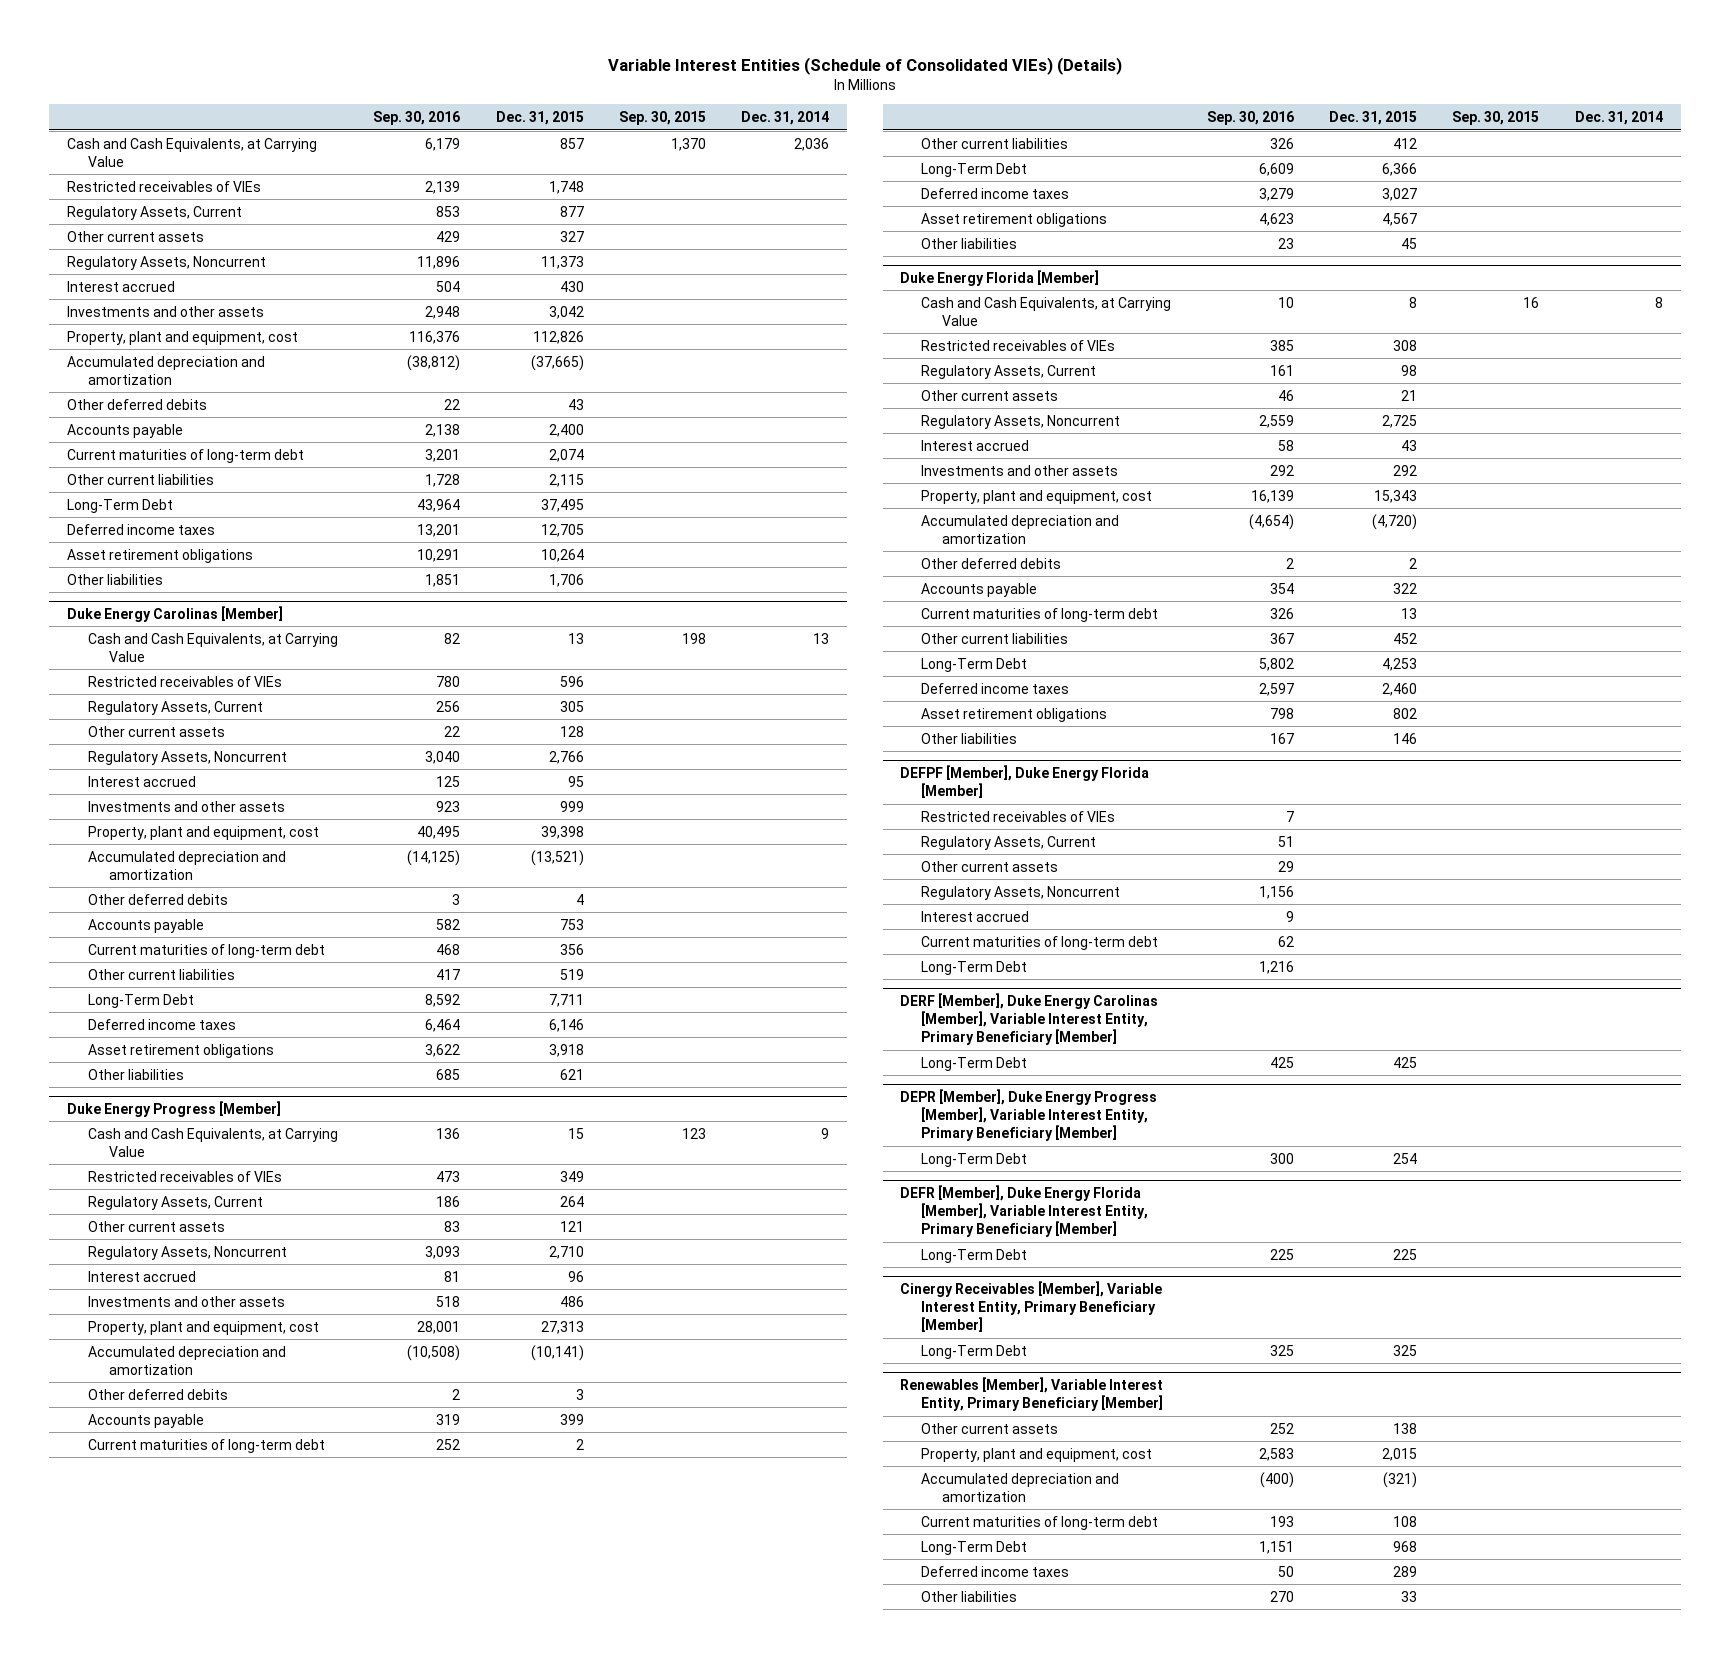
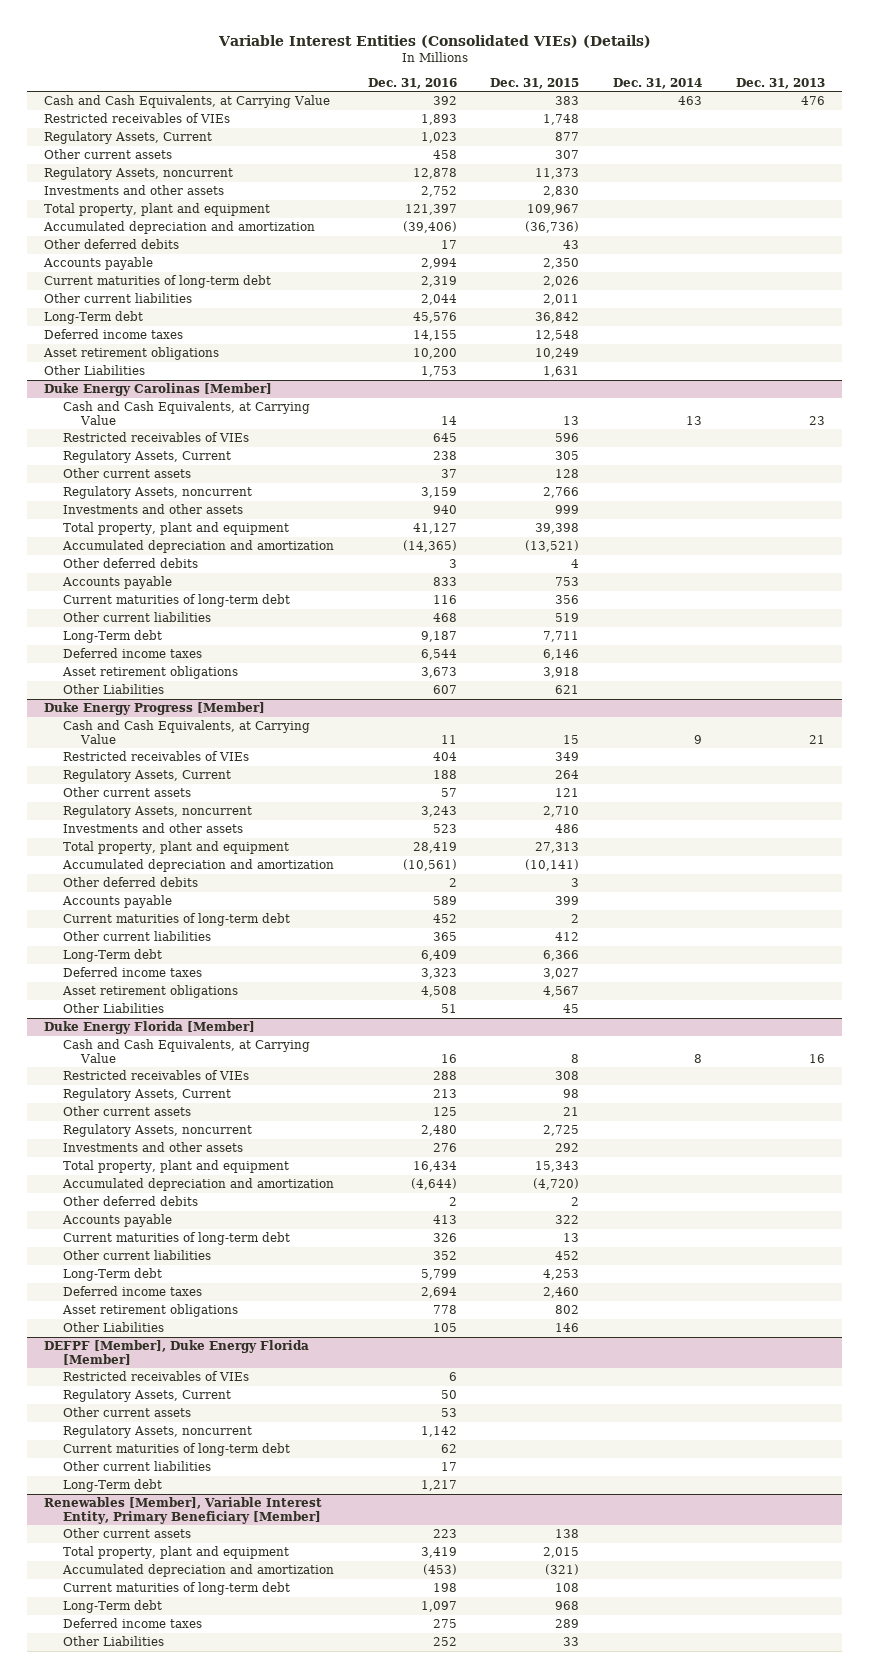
[607,57,1122,76] Variable Interest Entities (Schedule of Consolidated VIEs) (Details) -> [217,34,651,48] Variable Interest Entities (Consolidated VIEs) (Details)
[373,111,461,126] Sep. 30, 2016 -> none
[619,111,707,126] Sep. 30, 2015 -> none
none -> [367,78,457,90] Dec. 31, 2016
none -> [736,78,826,90] Dec. 31, 2013
[559,137,584,149] 857 -> [555,96,580,106] 383
[794,137,830,151] 2,036 -> [678,96,703,106] 463
[66,280,175,292] Interest accrued -> none
[559,230,584,242] 327 -> [555,150,580,160] 307
[66,255,266,270] Regulatory Assets, Noncurrent -> [44,167,234,181] Regulatory Assets, noncurrent
[548,305,584,319] 3,042 -> [543,186,580,198] 2,830
[66,330,298,345] Property, plant and equipment, cost -> [44,203,271,217] Total property, plant and equipment
[532,330,584,344] 112,826 -> [527,204,580,216] 109,967
[530,354,584,371] (37,665) -> [525,221,580,234] (36,736)
[548,423,584,437] 2,400 -> [543,258,580,270] 2,350
[548,448,584,462] 2,074 -> [543,276,580,288] 2,026
[548,473,584,487] 2,115 -> [543,294,580,306] 2,011
[66,498,173,513] Long-Term Debt -> [44,311,144,325] Long-Term debt
[540,498,584,512] 37,495 -> [535,312,580,324] 36,842
[540,523,584,537] 12,705 -> [535,330,580,342] 12,548
[540,548,584,562] 10,264 -> [535,348,580,360] 10,249
[66,573,163,585] Other liabilities -> [44,365,146,376] Other Liabilities
[548,573,584,587] 1,706 -> [543,366,580,378] 1,631
[87,775,196,787] Interest accrued -> none
[87,750,287,765] Regulatory Assets, Noncurrent -> [62,486,252,500] Regulatory Assets, noncurrent
[87,825,319,840] Property, plant and equipment, cost -> [62,522,289,536] Total property, plant and equipment
[87,993,194,1008] Long-Term Debt -> [62,630,162,644] Long-Term debt
[87,1068,184,1080] Other liabilities -> [62,684,164,695] Other Liabilities
[87,1270,196,1282] Interest accrued -> none
[87,1245,287,1260] Regulatory Assets, Noncurrent -> [62,805,252,819] Regulatory Assets, noncurrent
[87,1320,319,1335] Property, plant and equipment, cost -> [62,841,289,855] Total property, plant and equipment
[921,162,1028,177] Long-Term Debt -> [62,949,162,963] Long-Term debt
[921,237,1018,249] Other liabilities -> [62,1003,164,1014] Other Liabilities
[921,439,1030,451] Interest accrued -> none
[921,414,1121,429] Regulatory Assets, Noncurrent -> [62,1124,252,1138] Regulatory Assets, noncurrent
[921,489,1153,504] Property, plant and equipment, cost -> [62,1160,289,1174] Total property, plant and equipment
[921,657,1028,672] Long-Term Debt -> [62,1268,162,1282] Long-Term debt
[921,732,1018,744] Other liabilities -> [62,1322,164,1333] Other Liabilities
[921,910,1030,922] Interest accrued -> none
[921,885,1121,900] Regulatory Assets, Noncurrent -> [62,1425,252,1439] Regulatory Assets, noncurrent
[900,992,1159,1046] DERF [Member], Duke Energy Carolinas [Member], Variable Interest Entity, Primary Beneficiary [Member] -> none
[921,1056,1028,1071] Long-Term Debt -> none
[900,1088,1158,1142] DEPR [Member], Duke Energy Progress [Member], Variable Interest Entity, Primary Beneficiary [Member] -> none
[921,1152,1028,1167] Long-Term Debt -> none
[900,1184,1149,1238] DEFR [Member], Duke Energy Florida [Member], Variable Interest Entity, Primary Beneficiary [Member] -> none
[921,1248,1028,1263] Long-Term Debt -> none
[900,1280,1163,1333] Cinergy Receivables [Member], Variable Interest Entity, Primary Beneficiary [Member] -> none
[921,1344,1028,1359] Long-Term Debt -> none
none -> [62,1461,211,1472] Other current liabilities
[921,960,1028,975] Long-Term Debt -> [62,1479,162,1493] Long-Term debt
[921,1447,1153,1462] Property, plant and equipment, cost -> [62,1546,289,1560] Total property, plant and equipment
[921,1540,1028,1555] Long-Term Debt -> [62,1600,162,1614] Long-Term debt
[921,1590,1018,1602] Other liabilities -> [62,1636,164,1647] Other Liabilities

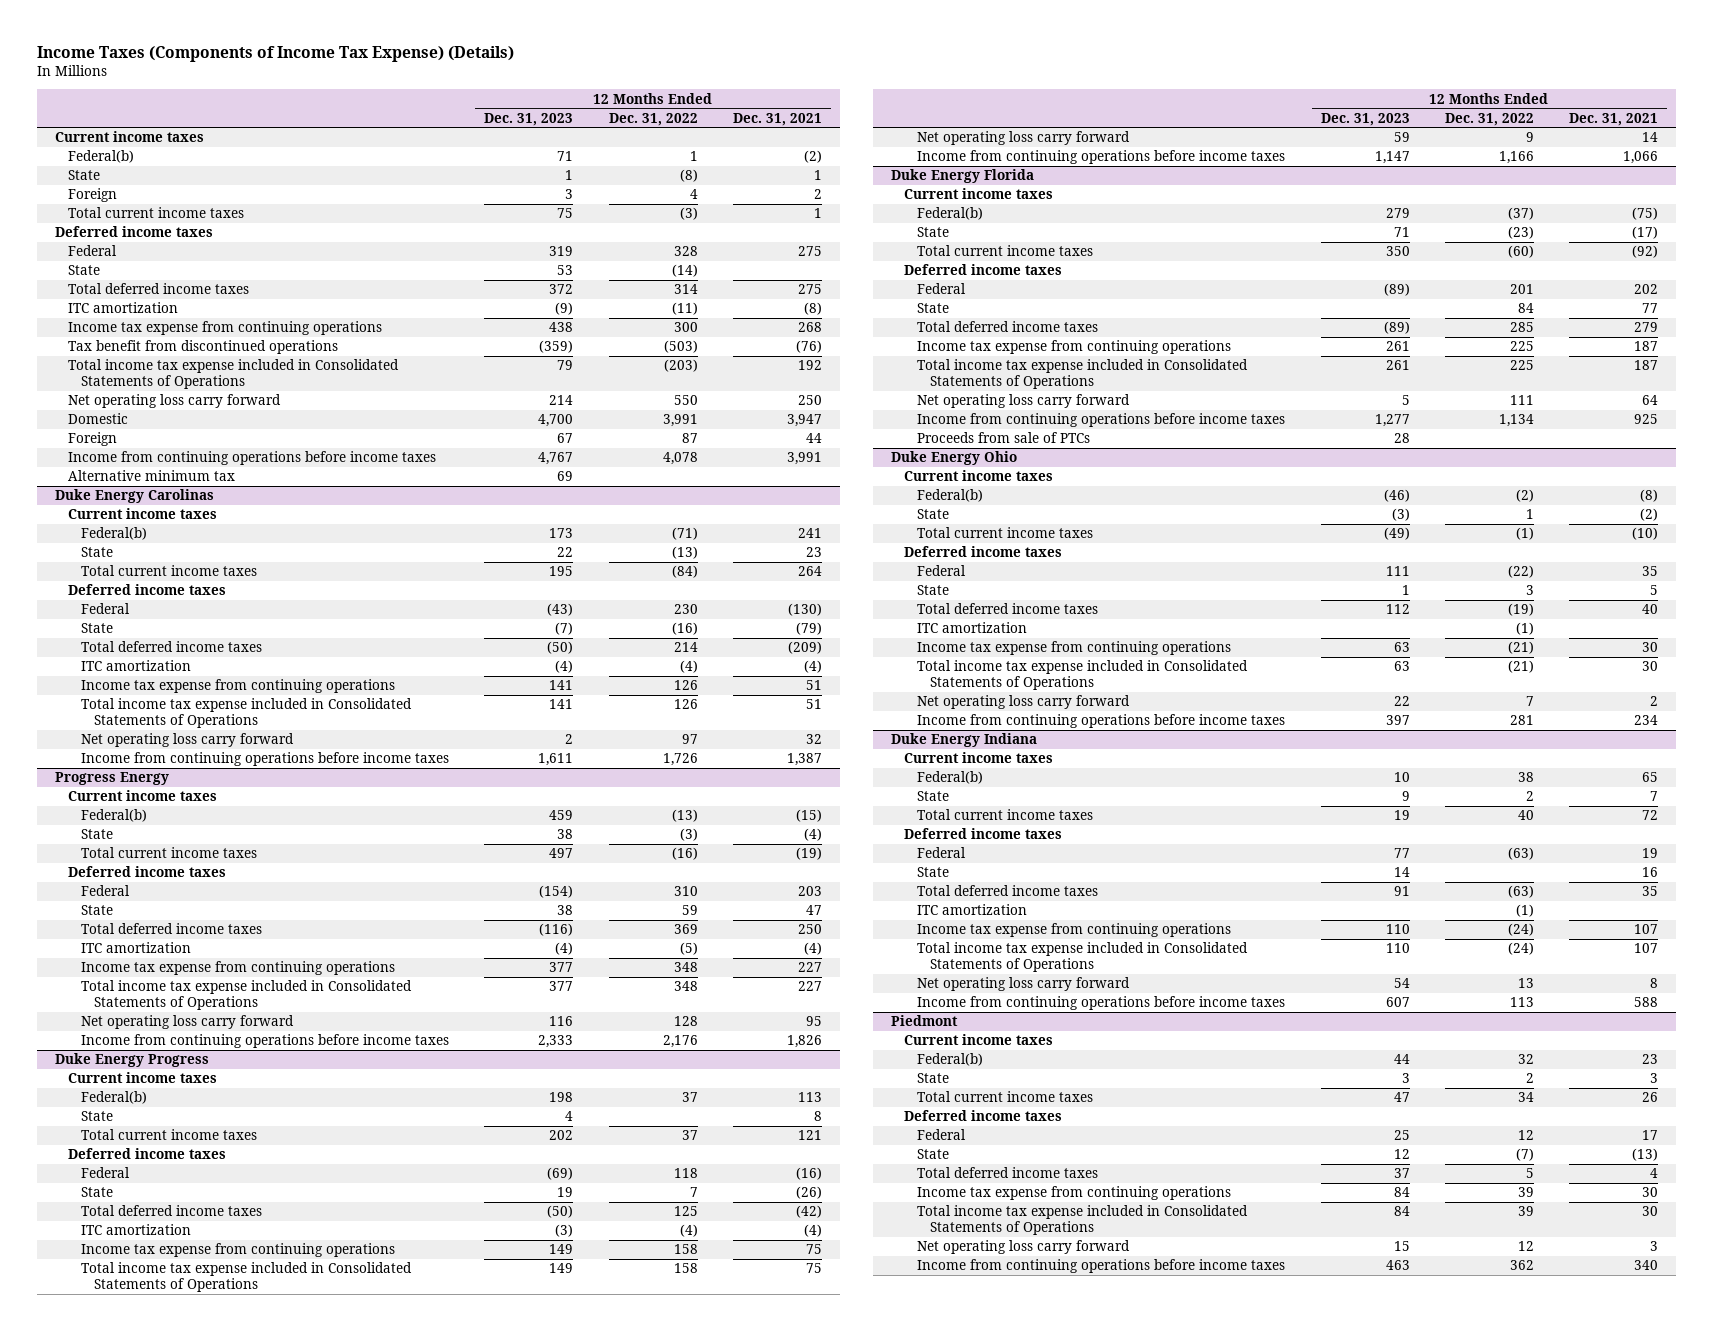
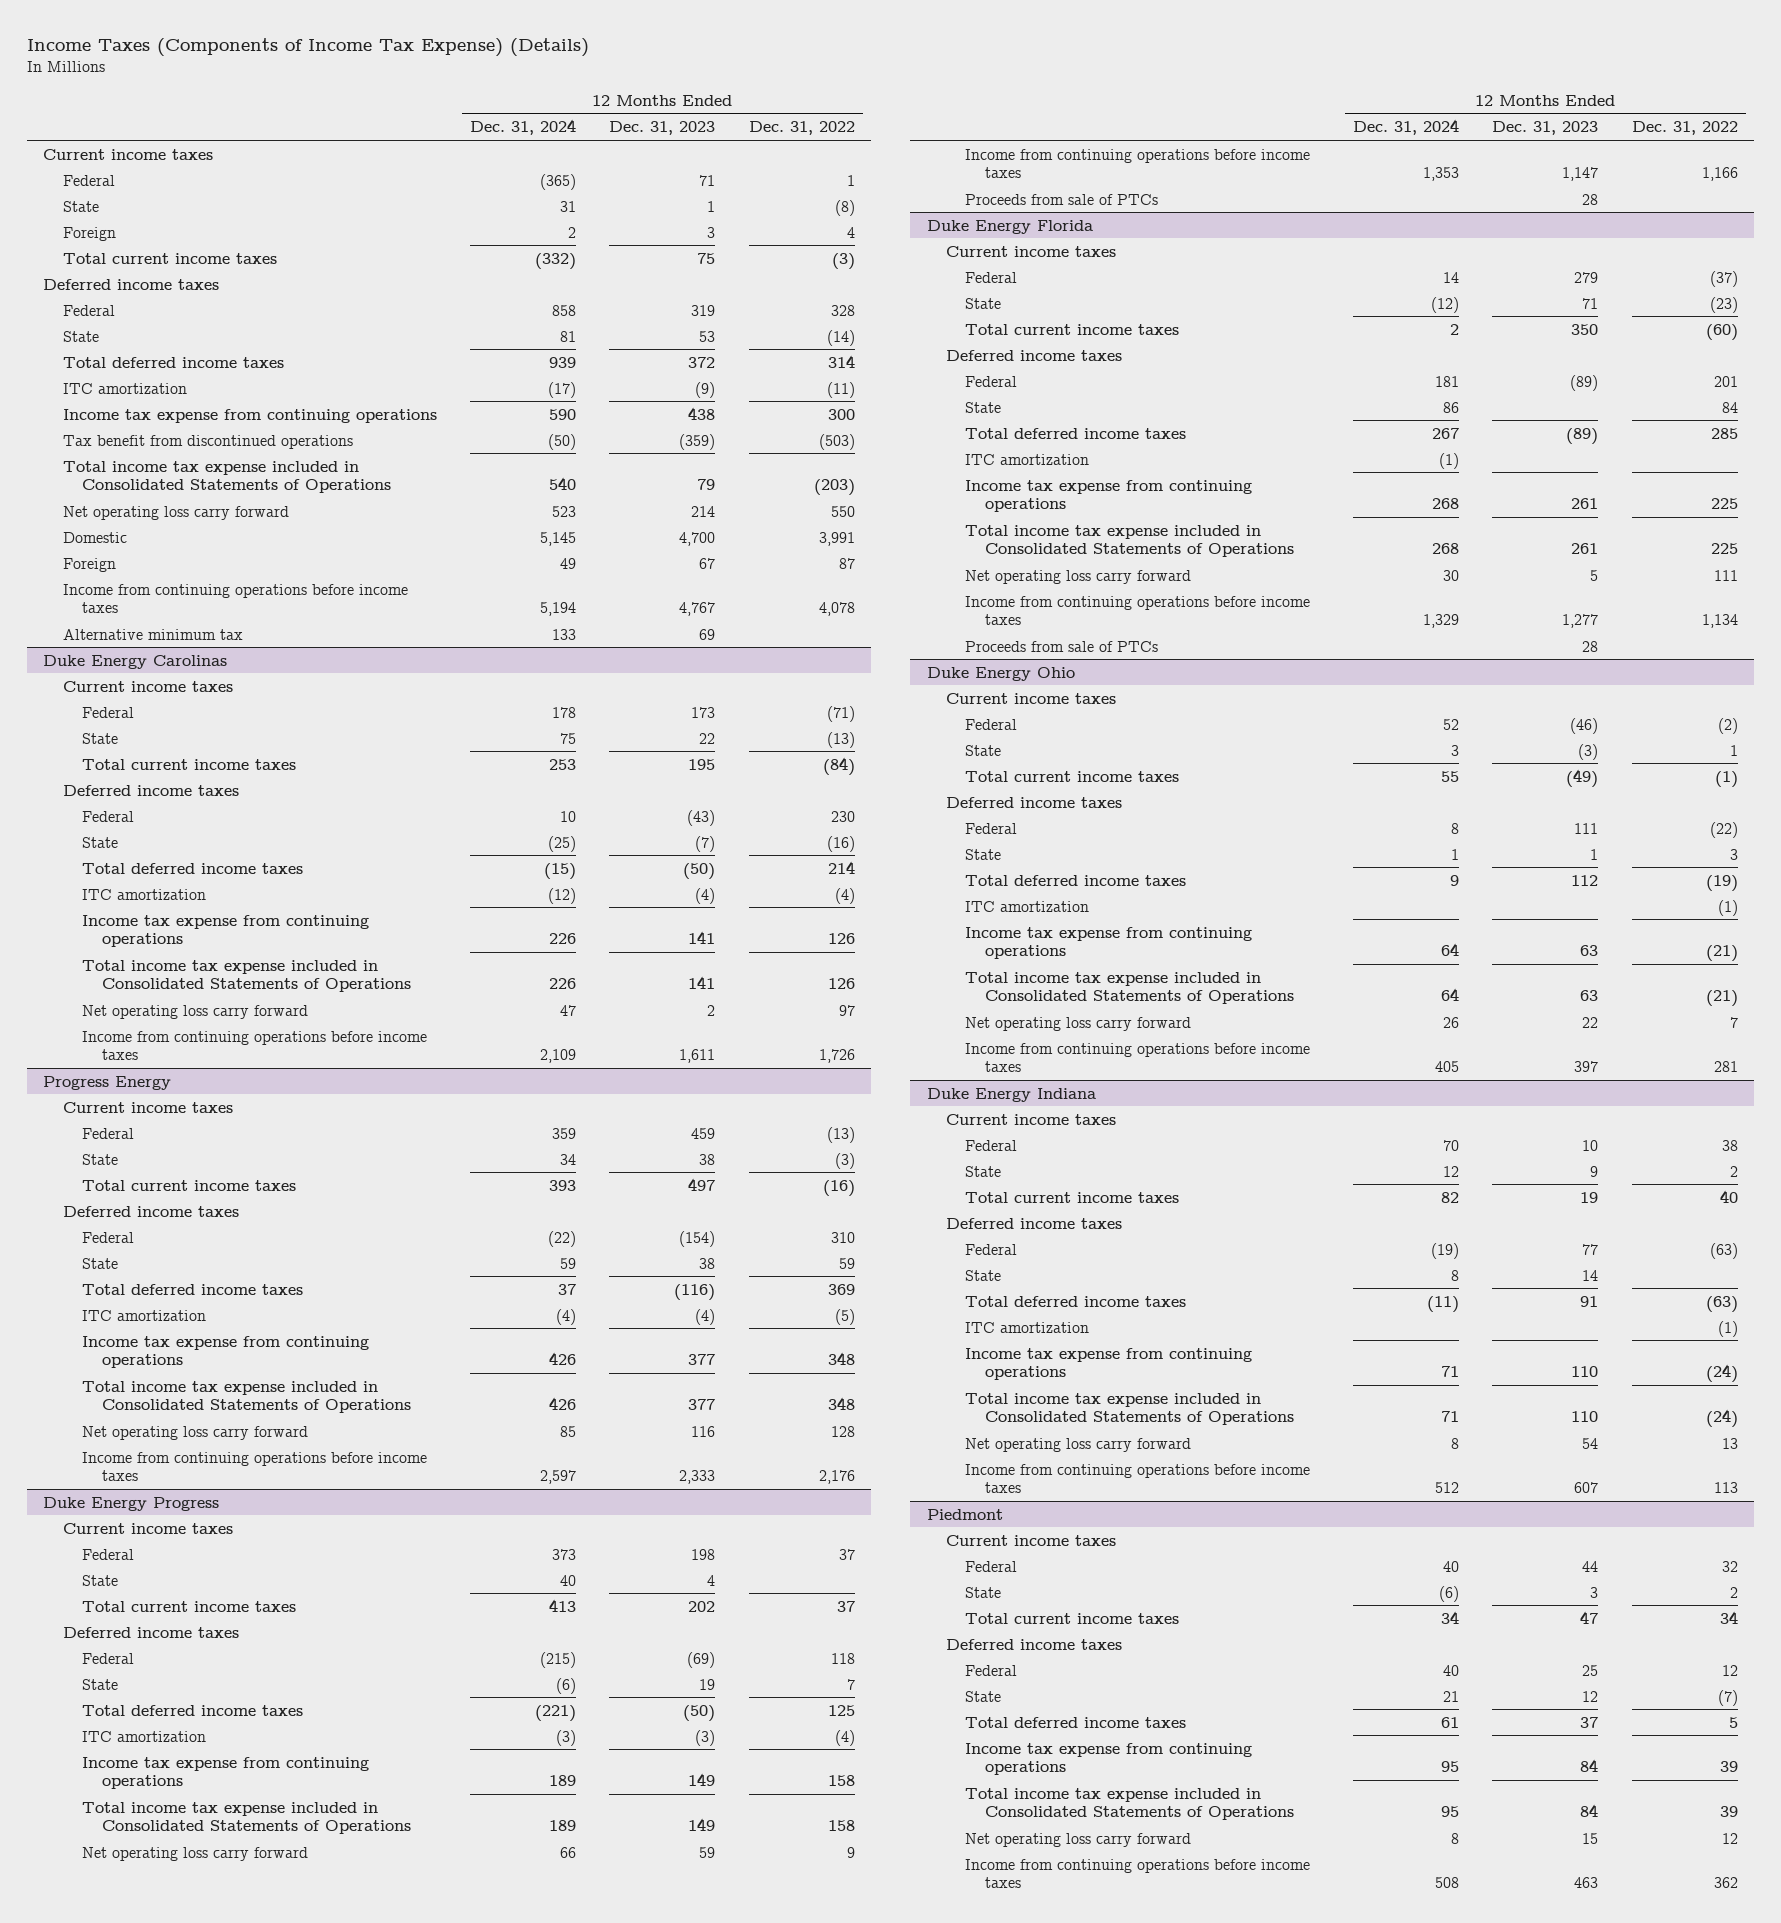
[733,112,823,126] Dec. 31, 2021 -> none
none -> [469,119,576,136] Dec. 31, 2024
[67,150,134,164] Federal(b) -> [62,174,115,186] Federal
[80,527,147,541] Federal(b) -> [82,706,135,718] Federal
[80,809,147,823] Federal(b) -> [82,1127,135,1139] Federal
[80,1091,147,1105] Federal(b) -> [82,1548,135,1560] Federal
none -> [965,193,1159,205] Proceeds from sale of PTCs
[917,207,984,221] Federal(b) -> [965,271,1018,283] Federal
none -> [965,453,1090,465] ITC amortization
[917,489,984,503] Federal(b) -> [965,718,1018,730] Federal
[917,771,984,785] Federal(b) -> [965,1139,1018,1151] Federal
[917,1053,984,1067] Federal(b) -> [965,1560,1018,1572] Federal

